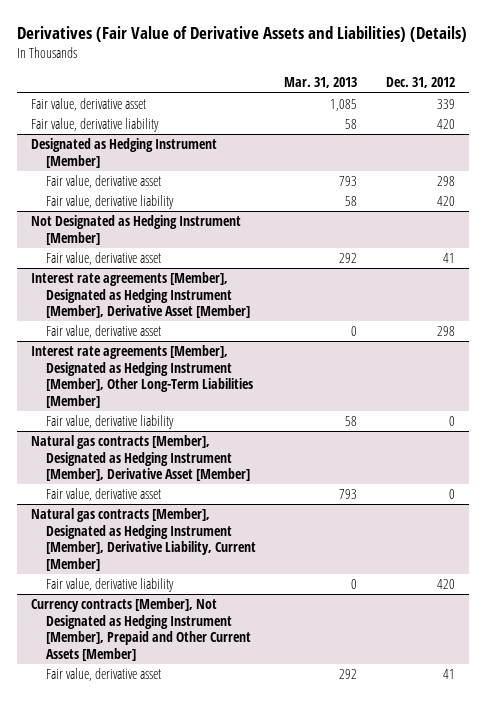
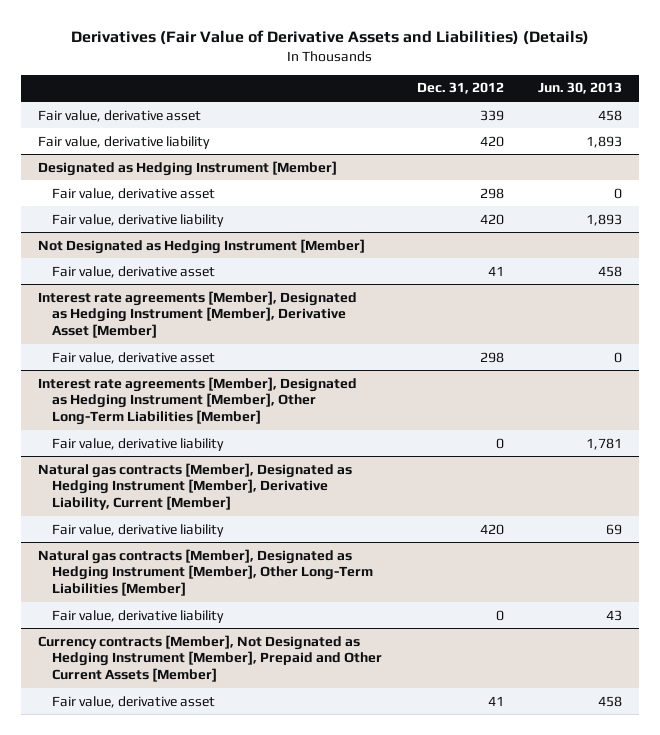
[284,77,358,89] Mar. 31, 2013 -> none
none -> [537,82,622,95] Jun. 30, 2013
[31,435,250,482] Natural gas contracts [Member], Designated as Hedging Instrument [Member], Derivative Asset [Member] -> none
[45,488,161,502] Fair value, derivative asset -> none
none -> [37,548,374,597] Natural gas contracts [Member], Designated as Hedging Instrument [Member], Other Long-Term Liabilities [Member]
none -> [52,609,225,623] Fair value, derivative liability

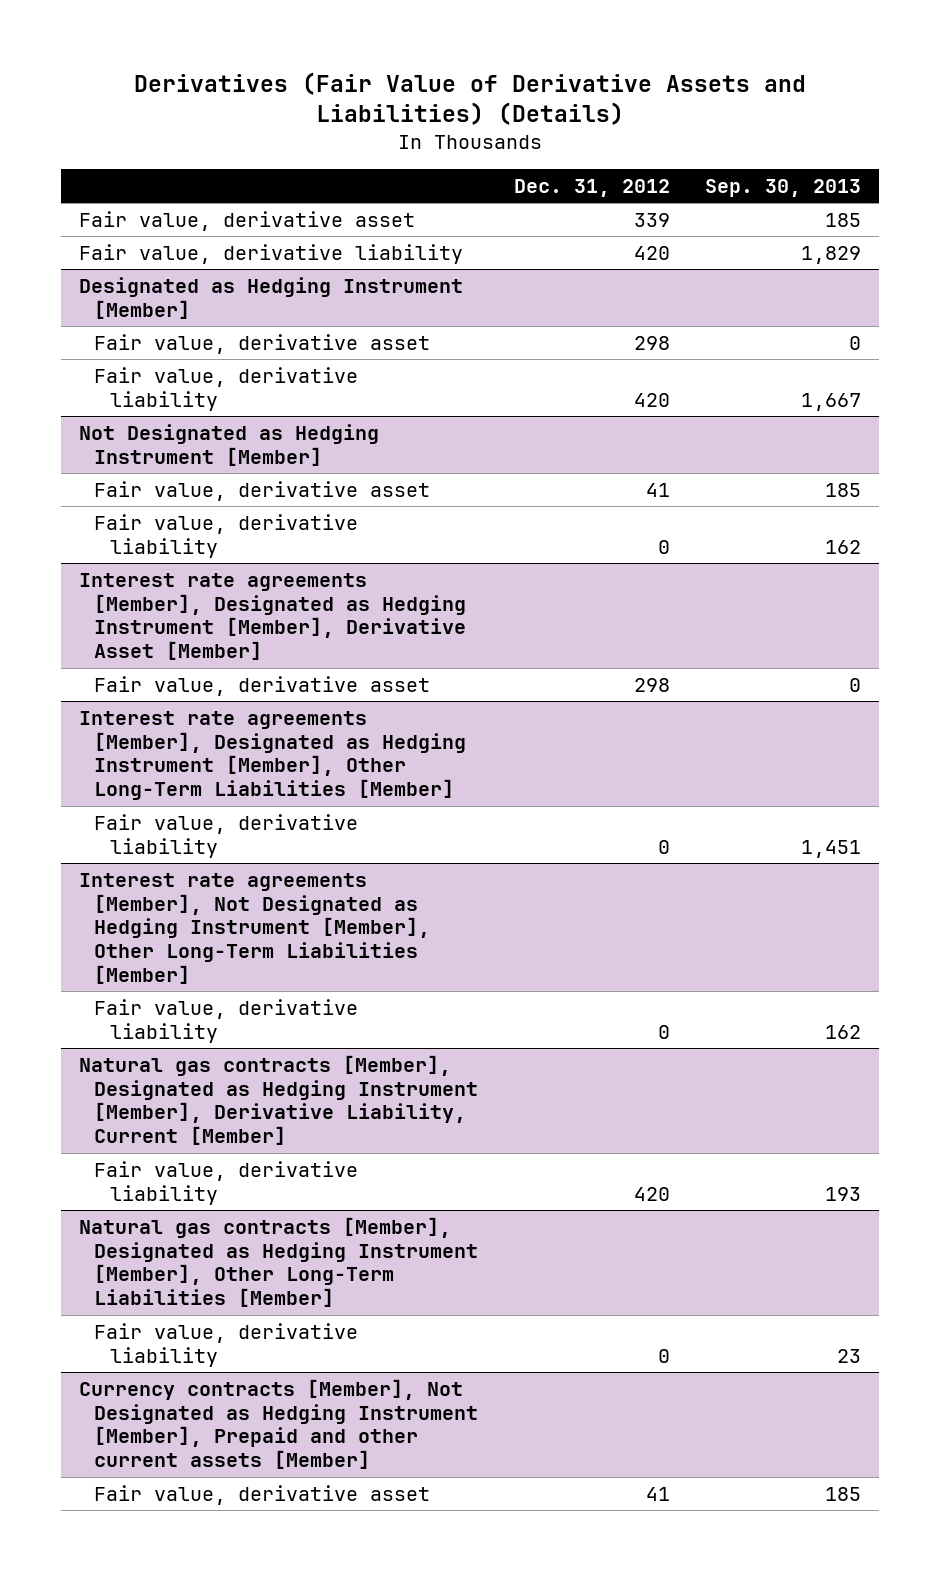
[537,82,622,95] Jun. 30, 2013 -> none
none -> [705,178,862,197] Sep. 30, 2013
none -> [94,513,359,558] Fair value, derivative liability
none -> [78,872,431,984] Interest rate agreements [Member], Not Designated as Hedging Instrument [Member], Other Long-Term Liabilities [Member]
none -> [94,998,359,1043] Fair value, derivative liability
[37,634,383,683] Currency contracts [Member], Not Designated as Hedging Instrument [Member], Prepaid and Other Current Assets [Member] -> [78,1378,479,1470] Currency contracts [Member], Not Designated as Hedging Instrument [Member], Prepaid and other current assets [Member]

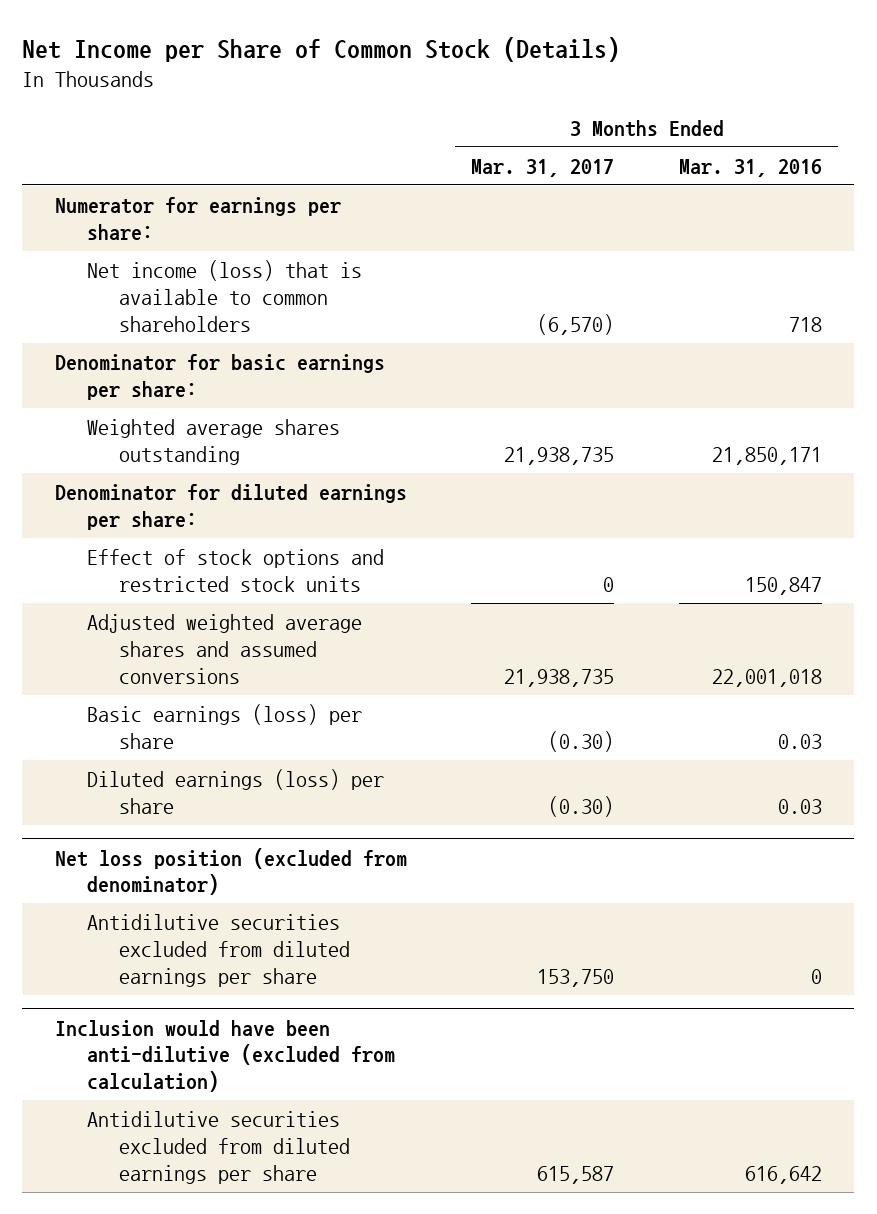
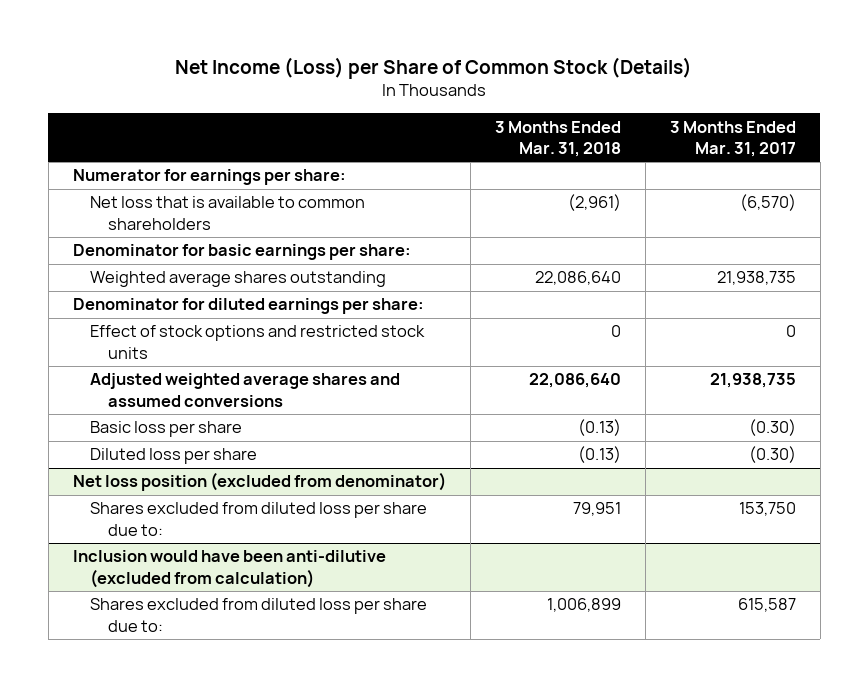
[22,36,621,62] Net Income per Share of Common Stock (Details) -> [175,56,693,79] Net Income (Loss) per Share of Common Stock (Details)
[679,158,823,177] Mar. 31, 2016 -> none
none -> [494,120,621,157] 3 Months Ended Mar. 31, 2018
[87,260,363,332] Net income (loss) that is available to common shareholders -> [90,196,366,230] Net loss that is available to common shareholders
[87,704,363,749] Basic earnings (loss) per share -> [90,421,243,438] Basic loss per share
[87,769,385,814] Diluted earnings (loss) per share -> [90,448,258,465] Diluted loss per share
[87,914,351,987] Antidilutive securities excluded from diluted earnings per share -> [90,502,428,536] Shares excluded from diluted loss per share due to:
[87,1111,351,1184] Antidilutive securities excluded from diluted earnings per share -> [90,598,428,632] Shares excluded from diluted loss per share due to:

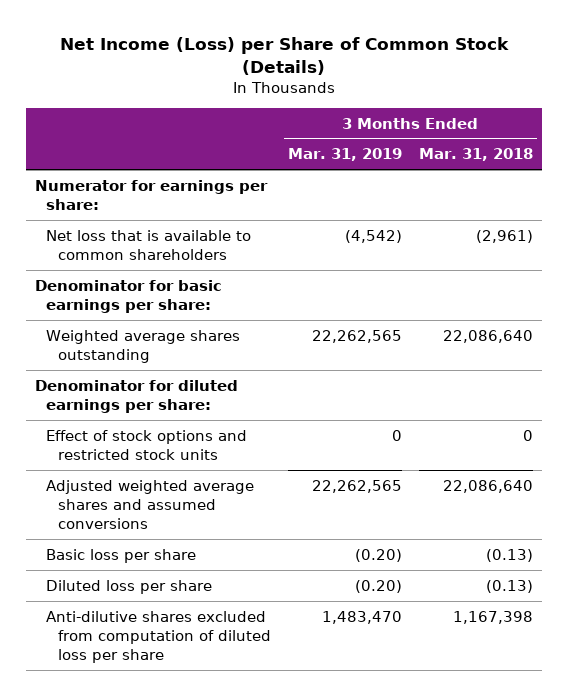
[669,120,796,157] 3 Months Ended Mar. 31, 2017 -> none
none -> [287,148,402,162] Mar. 31, 2019
[72,472,446,492] Net loss position (excluded from denominator) -> none
[72,550,386,588] Inclusion would have been anti-dilutive (excluded from calculation) -> none
[90,598,428,632] Shares excluded from diluted loss per share due to: -> none
[90,502,428,536] Shares excluded from diluted loss per share due to: -> [46,610,271,663] Anti-dilutive shares excluded from computation of diluted loss per share
[572,502,621,517] 79,951 -> [452,610,533,624] 1,167,398

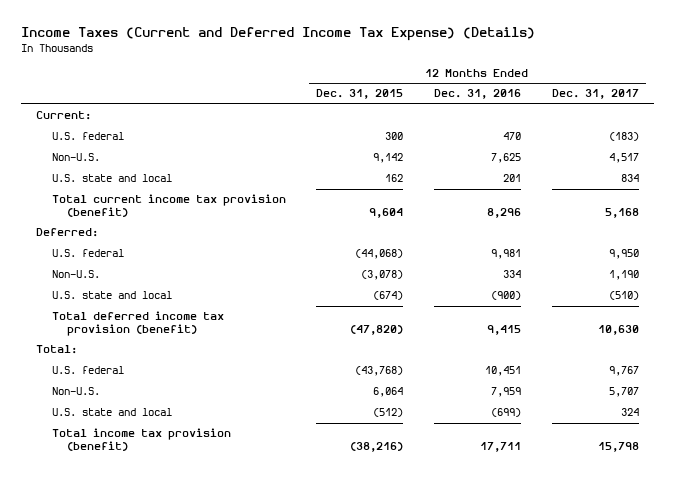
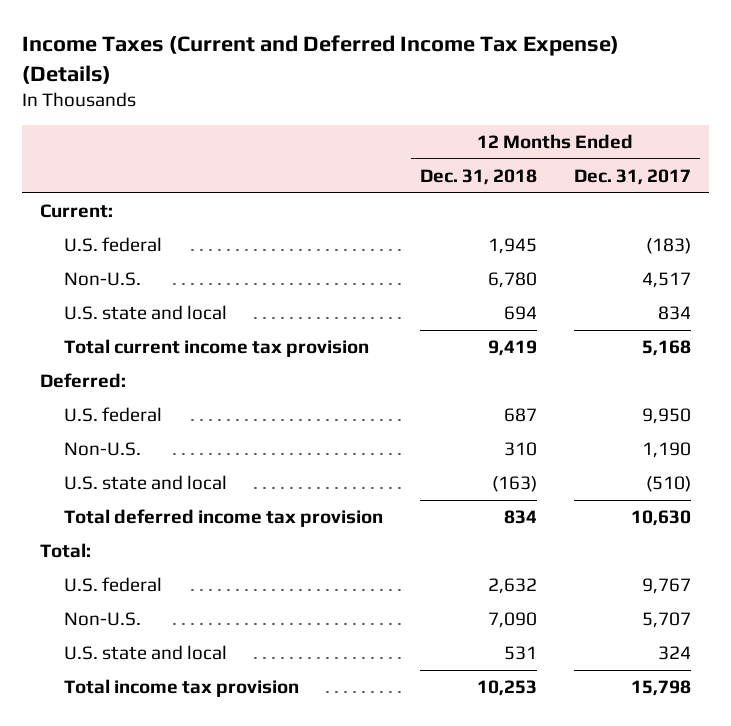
[316,89,404,100] Dec. 31, 2015 -> none
[433,89,521,100] Dec. 31, 2016 -> none
none -> [419,168,537,185] Dec. 31, 2018
[51,194,286,217] Total current income tax provision (benefit) -> [64,338,370,357] Total current income tax provision
[51,311,224,336] Total deferred income tax provision (benefit) -> [64,508,384,527] Total deferred income tax provision
[51,428,231,451] Total income tax provision (benefit) -> [64,678,300,697] Total income tax provision

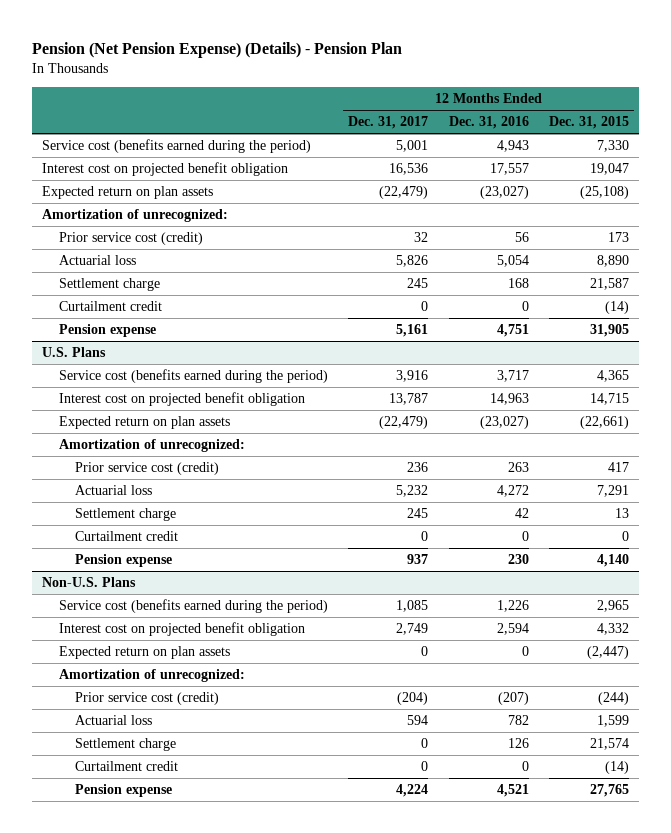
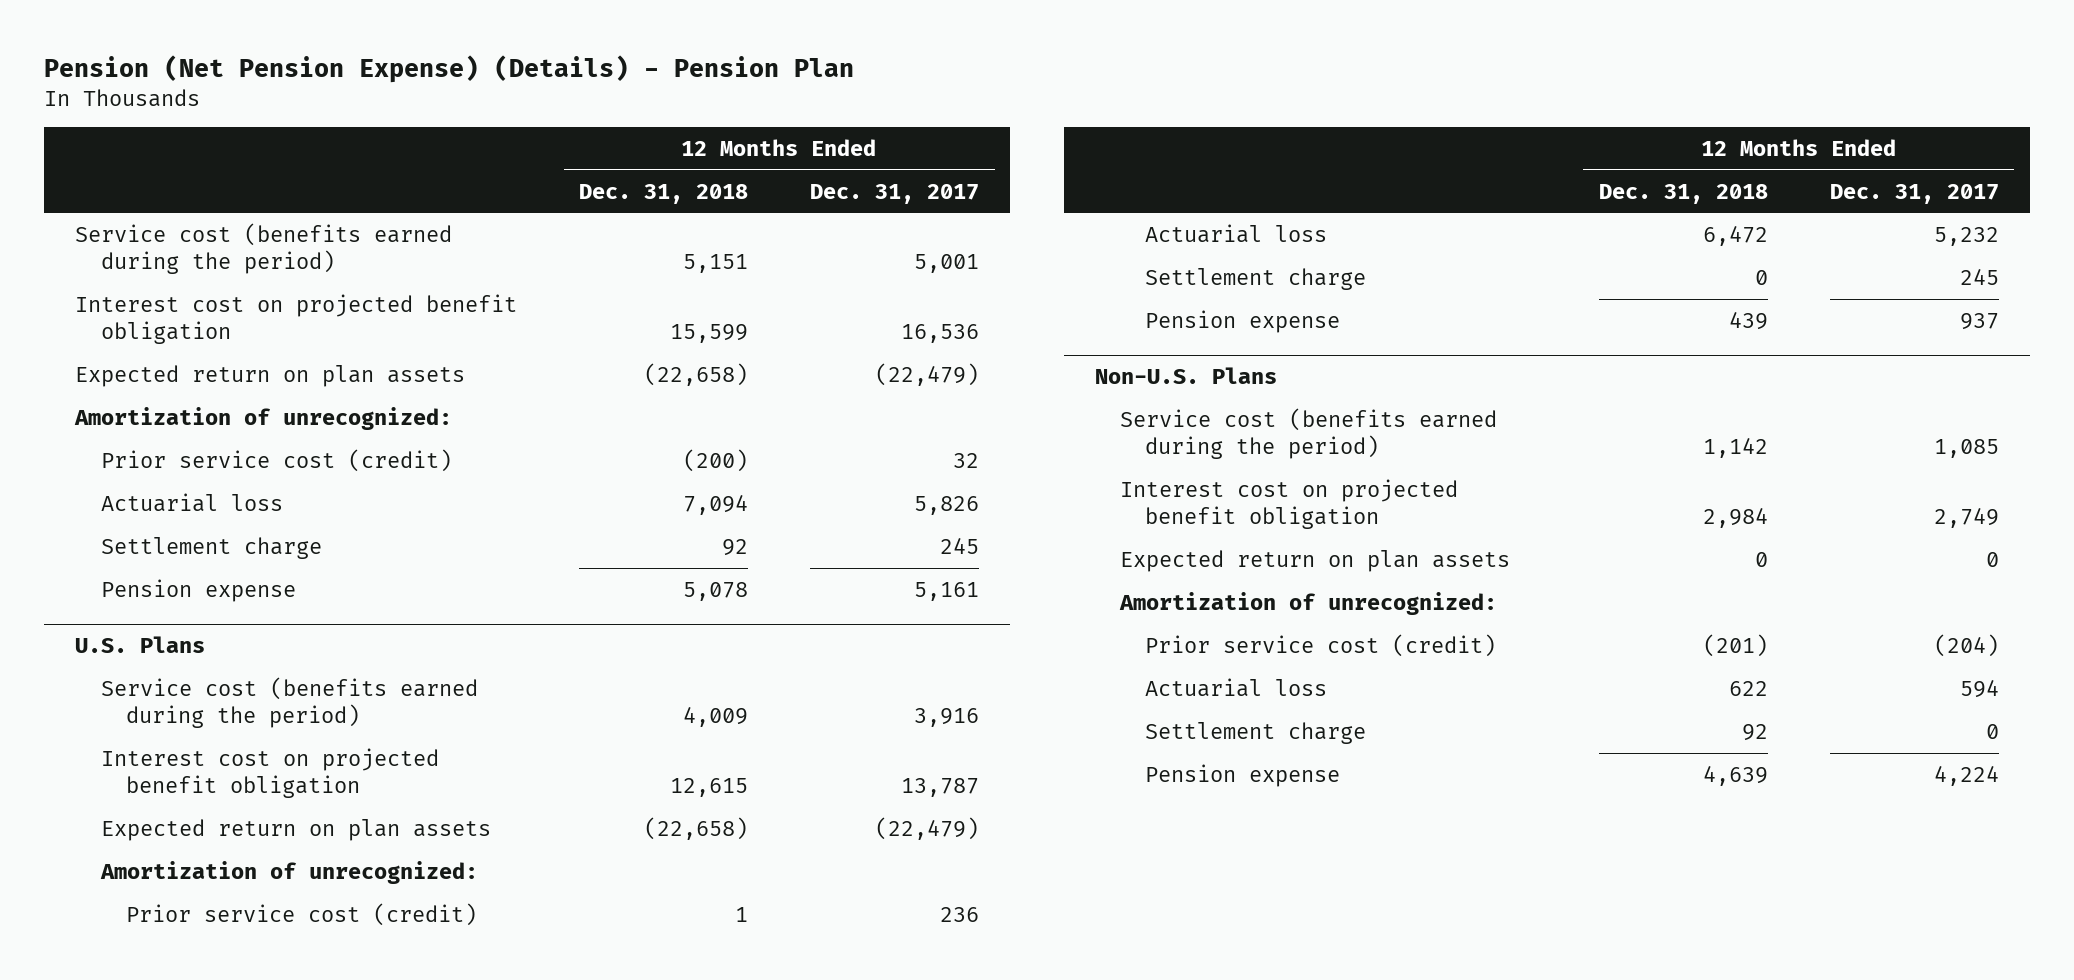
[448,116,529,130] Dec. 31, 2016 -> none
[549,116,630,130] Dec. 31, 2015 -> none
none -> [579,183,749,204] Dec. 31, 2018
[58,301,162,312] Curtailment credit -> none
[75,531,179,542] Curtailment credit -> none
[75,761,179,772] Curtailment credit -> none

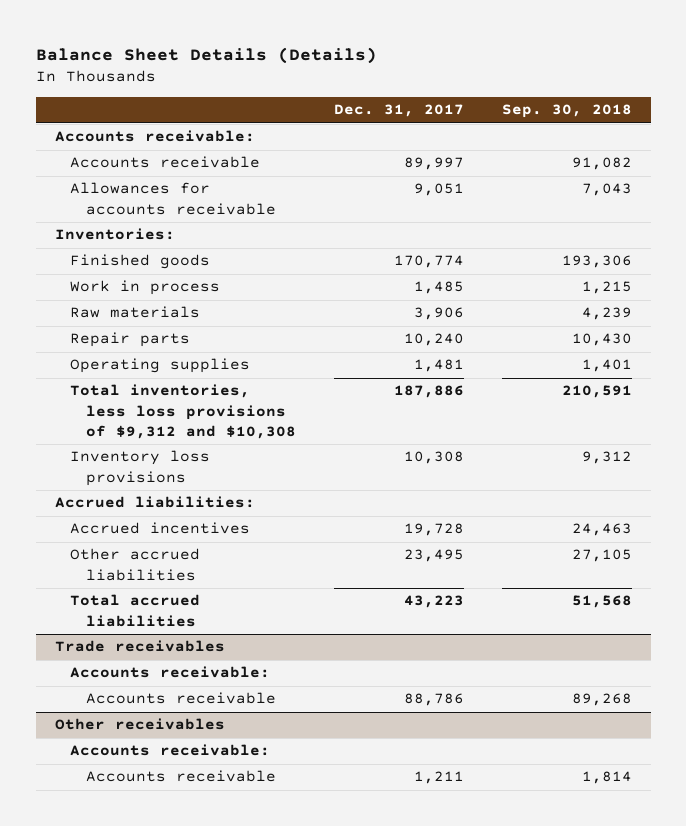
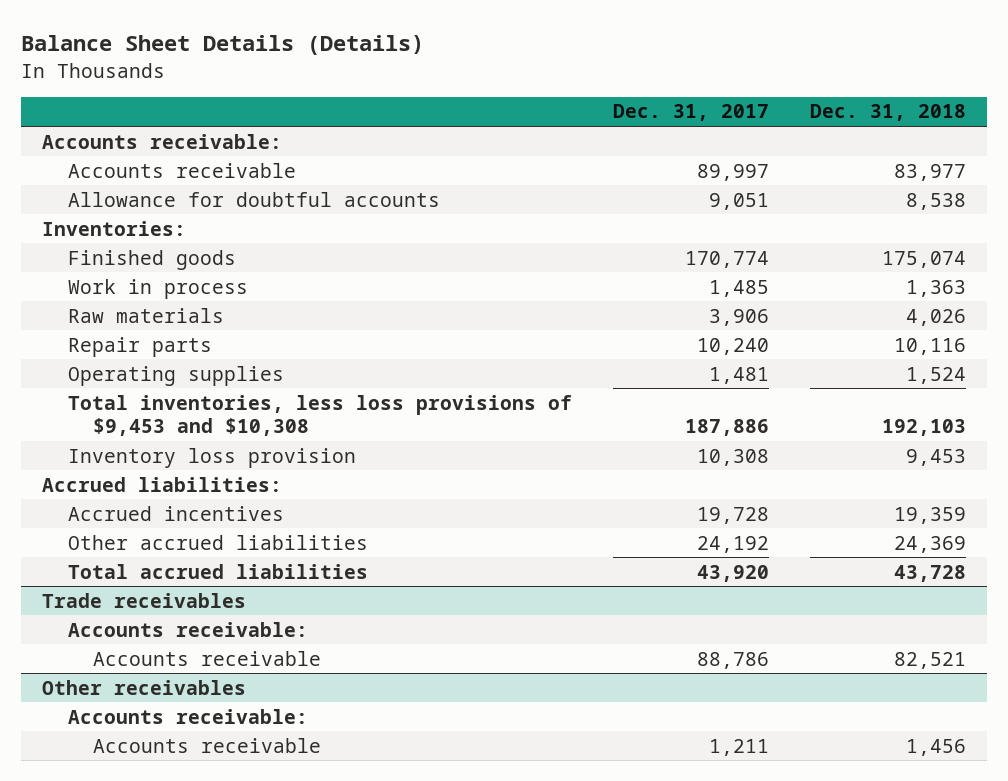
[501,104,632,119] Sep. 30, 2018 -> none
none -> [810,104,967,122] Dec. 31, 2018
[70,182,276,215] Allowances for accounts receivable -> [67,191,440,207] Allowance for doubtful accounts
[70,384,296,439] Total inventories, less loss provisions of $9,312 and $10,308 -> [67,394,572,437] Total inventories, less loss provisions of $9,453 and $10,308
[70,450,211,486] Inventory loss provisions -> [67,447,356,468] Inventory loss provision
[403,549,464,563] 23,495 -> [697,535,770,553] 24,192
[403,595,464,609] 43,223 -> [697,564,770,582] 43,920

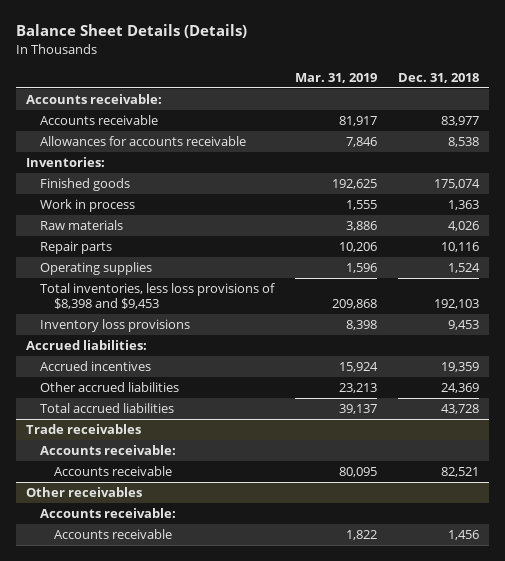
[613,104,770,122] Dec. 31, 2017 -> none
none -> [294,72,377,83] Mar. 31, 2019
[67,191,440,207] Allowance for doubtful accounts -> [39,136,246,147] Allowances for accounts receivable
[67,394,572,437] Total inventories, less loss provisions of $9,453 and $10,308 -> [39,283,275,310] Total inventories, less loss provisions of $8,398 and $9,453
[67,447,356,468] Inventory loss provision -> [39,319,190,333] Inventory loss provisions

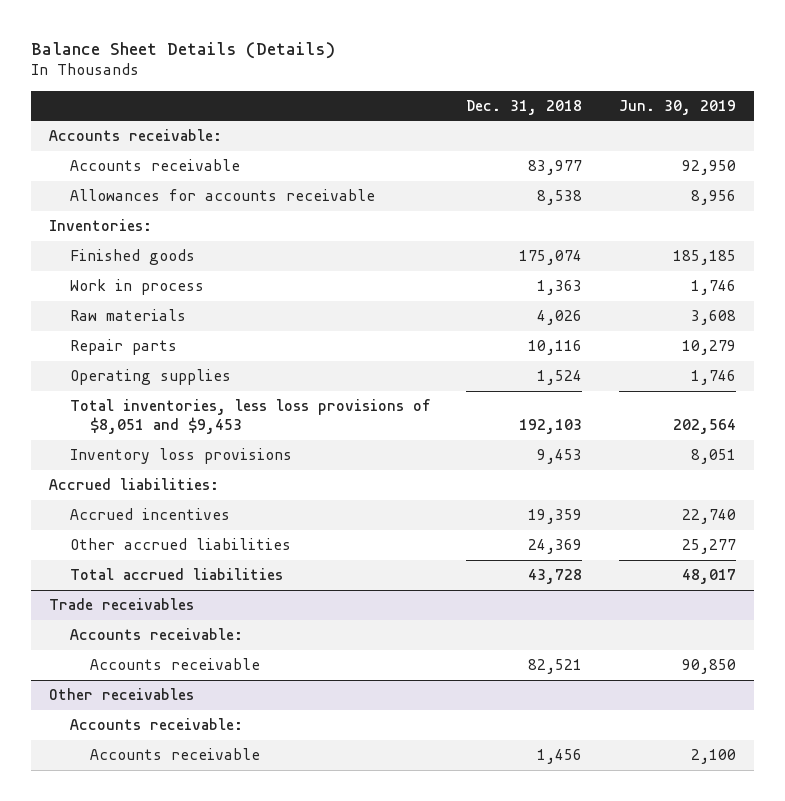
[294,72,377,83] Mar. 31, 2019 -> none
none -> [618,99,736,115] Jun. 30, 2019
[39,283,275,310] Total inventories, less loss provisions of $8,398 and $9,453 -> [69,399,430,434] Total inventories, less loss provisions of $8,051 and $9,453

